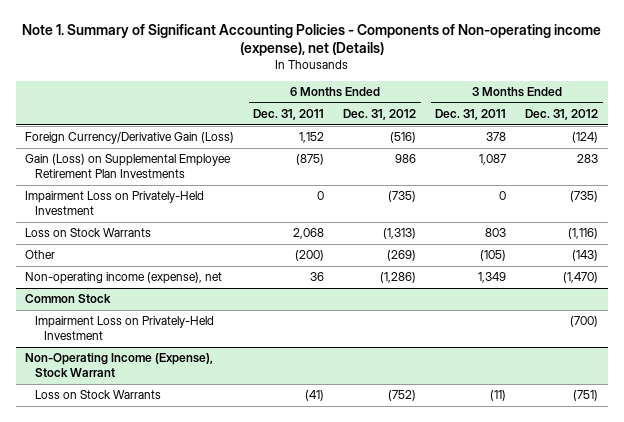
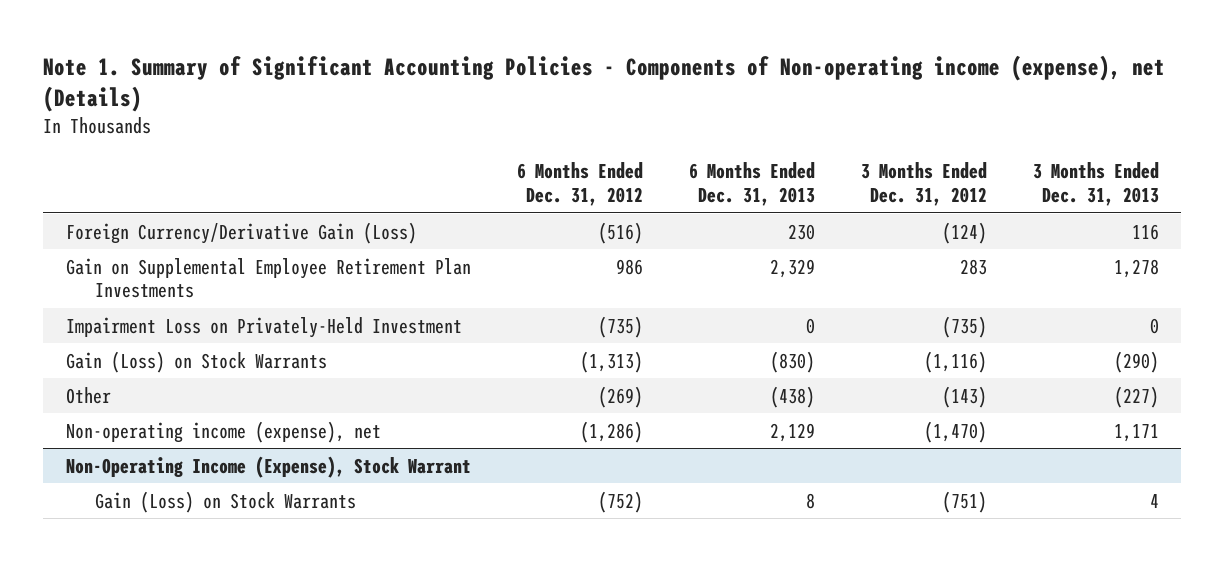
[253,109,325,121] Dec. 31, 2011 -> none
[435,109,507,121] Dec. 31, 2011 -> none
none -> [688,162,815,207] 6 Months Ended Dec. 31, 2013
none -> [1032,162,1159,207] 3 Months Ended Dec. 31, 2013
[25,154,232,179] Gain (Loss) on Supplemental Employee Retirement Plan Investments -> [66,257,472,299] Gain on Supplemental Employee Retirement Plan Investments
[25,228,152,238] Loss on Stock Warrants -> [66,350,328,373] Gain (Loss) on Stock Warrants
[25,294,112,304] Common Stock -> none
[34,316,214,341] Impairment Loss on Privately-Held Investment -> none
[34,390,161,400] Loss on Stock Warrants -> [94,490,356,513] Gain (Loss) on Stock Warrants

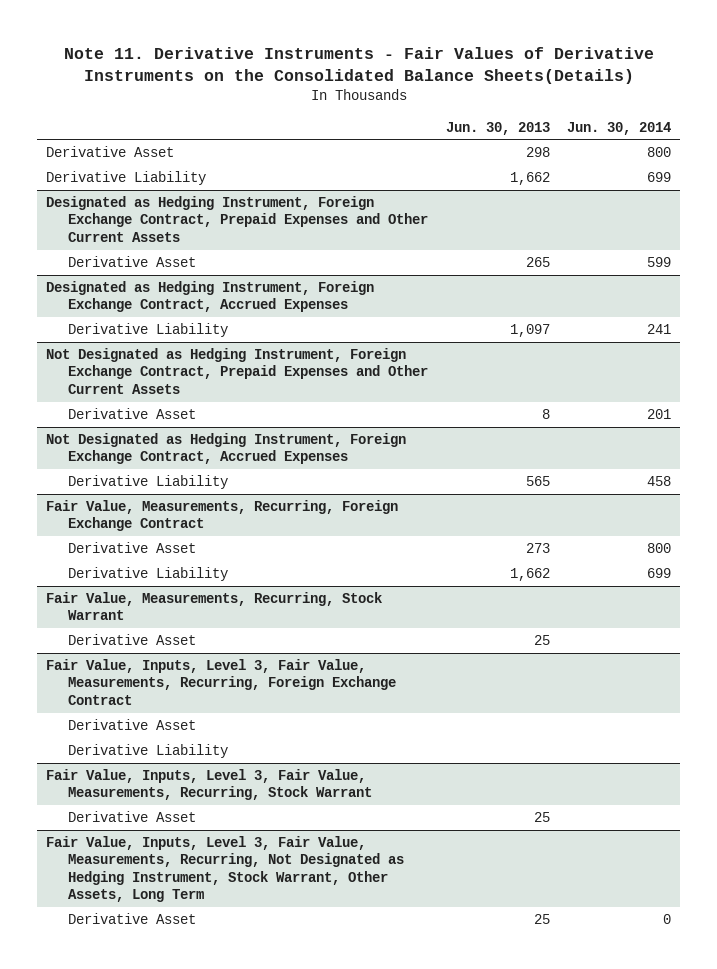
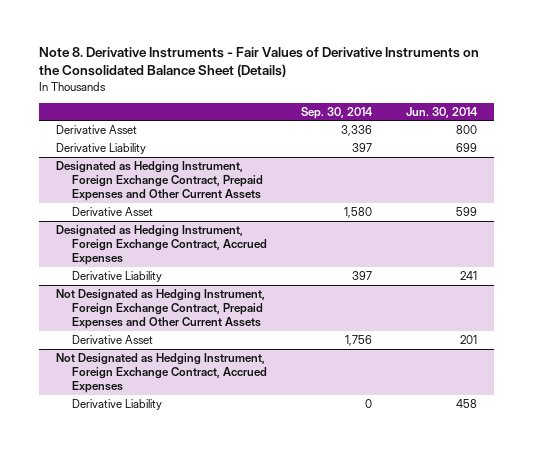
[63,46,654,84] Note 11. Derivative Instruments - Fair Values of Derivative Instruments on the Consolidated Balance Sheets(Details) -> [38,47,479,78] Note 8. Derivative Instruments - Fair Values of Derivative Instruments on the Consolidated Balance Sheet (Details)
[445,121,550,135] Jun. 30, 2013 -> none
none -> [300,106,373,119] Sep. 30, 2014
[45,500,398,532] Fair Value, Measurements, Recurring, Foreign Exchange Contract -> none
[68,542,197,554] Derivative Asset -> none
[68,567,229,582] Derivative Liability -> none
[45,592,382,621] Fair Value, Measurements, Recurring, Stock Warrant -> none
[68,634,197,646] Derivative Asset -> none
[45,659,397,705] Fair Value, Inputs, Level 3, Fair Value, Measurements, Recurring, Foreign Exchange Contract -> none
[68,719,197,731] Derivative Asset -> none
[68,744,229,759] Derivative Liability -> none
[45,769,373,801] Fair Value, Inputs, Level 3, Fair Value, Measurements, Recurring, Stock Warrant -> none
[68,811,197,823] Derivative Asset -> none
[45,836,405,902] Fair Value, Inputs, Level 3, Fair Value, Measurements, Recurring, Not Designated as Hedging Instrument, Stock Warrant, Other Assets, Long Term -> none
[68,913,197,925] Derivative Asset -> none

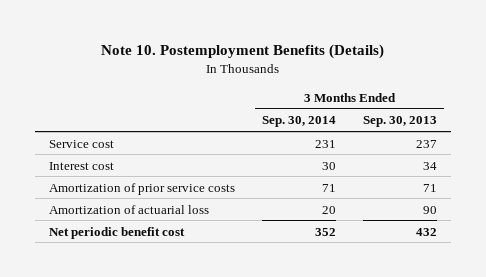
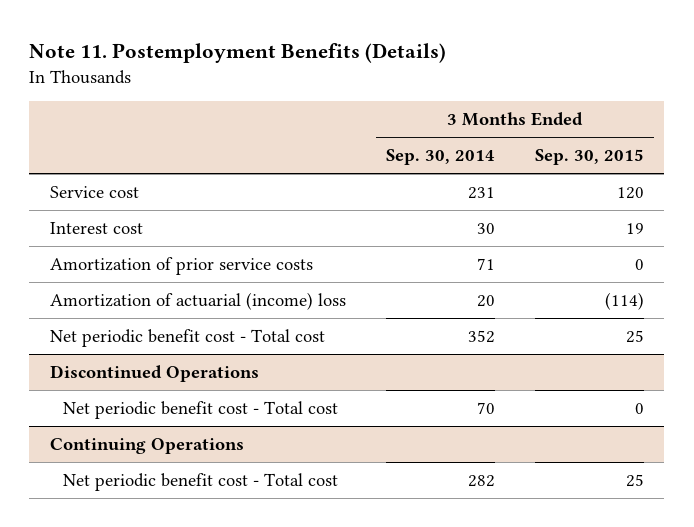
[101,44,385,60] Note 10. Postemployment Benefits (Details) -> [29,42,447,63] Note 11. Postemployment Benefits (Details)
[363,116,438,128] Sep. 30, 2013 -> none
none -> [535,149,645,166] Sep. 30, 2015
[48,204,209,214] Amortization of actuarial loss -> [49,291,346,310] Amortization of actuarial (income) loss
[48,226,185,239] Net periodic benefit cost -> [49,328,325,347] Net periodic benefit cost - Total cost
none -> [49,364,259,382] Discontinued Operations
none -> [63,400,339,419] Net periodic benefit cost - Total cost
none -> [49,437,244,454] Continuing Operations
none -> [63,472,339,491] Net periodic benefit cost - Total cost

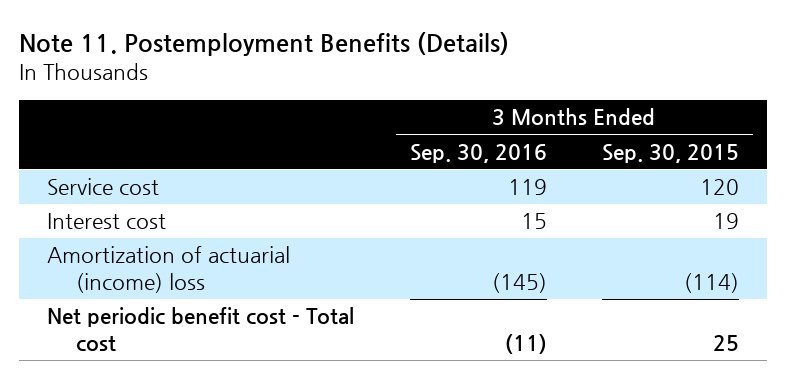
[385,149,495,166] Sep. 30, 2014 -> none
none -> [409,143,547,163] Sep. 30, 2016
[49,256,313,275] Amortization of prior service costs -> none
[49,364,259,382] Discontinued Operations -> none
[63,400,339,419] Net periodic benefit cost - Total cost -> none
[49,437,244,454] Continuing Operations -> none
[63,472,339,491] Net periodic benefit cost - Total cost -> none

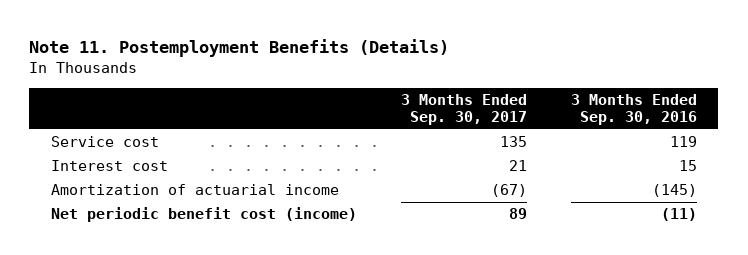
[602,143,740,163] Sep. 30, 2015 -> none
none -> [400,93,527,126] 3 Months Ended Sep. 30, 2017
[47,246,291,294] Amortization of actuarial (income) loss -> [51,184,340,196] Amortization of actuarial income
[47,307,355,353] Net periodic benefit cost - Total cost -> [51,207,358,223] Net periodic benefit cost (income)

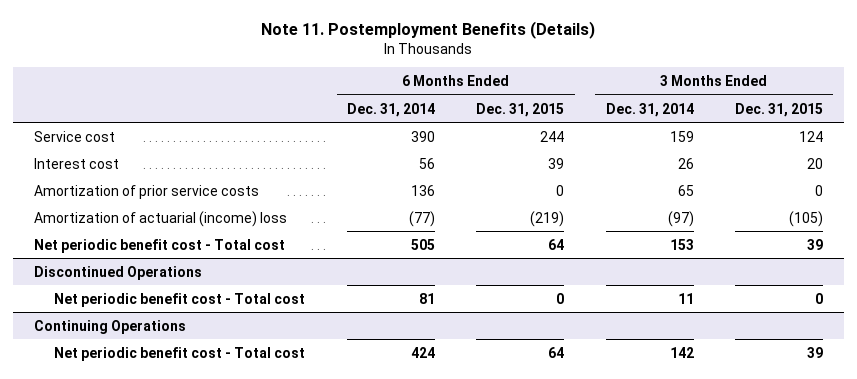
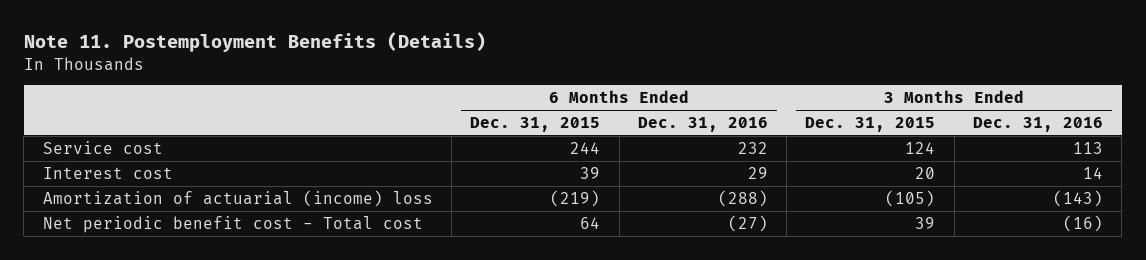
[346,102,435,117] Dec. 31, 2014 -> none
[605,102,694,117] Dec. 31, 2014 -> none
none -> [637,117,768,133] Dec. 31, 2016
none -> [972,117,1103,133] Dec. 31, 2016
[33,184,259,199] Amortization of prior service costs -> none
[33,265,202,280] Discontinued Operations -> none
[54,292,306,307] Net periodic benefit cost - Total cost -> none
[33,319,186,334] Continuing Operations -> none
[54,346,306,361] Net periodic benefit cost - Total cost -> none

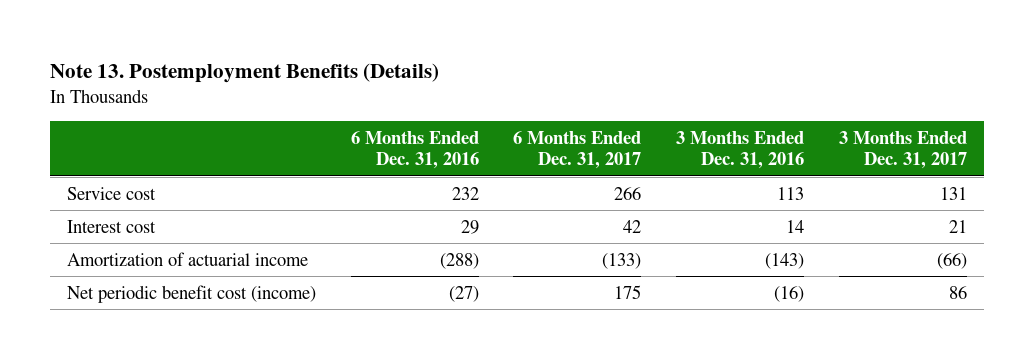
[23,32,486,53] Note 11. Postemployment Benefits (Details) -> [49,63,439,84] Note 13. Postemployment Benefits (Details)
[470,117,601,133] Dec. 31, 2015 -> none
[805,117,936,133] Dec. 31, 2015 -> none
none -> [513,130,642,170] 6 Months Ended Dec. 31, 2017
none -> [838,130,967,170] 3 Months Ended Dec. 31, 2017
[42,189,433,207] Amortization of actuarial (income) loss -> [66,251,308,266] Amortization of actuarial income
[42,215,423,233] Net periodic benefit cost - Total cost -> [66,284,316,303] Net periodic benefit cost (income)

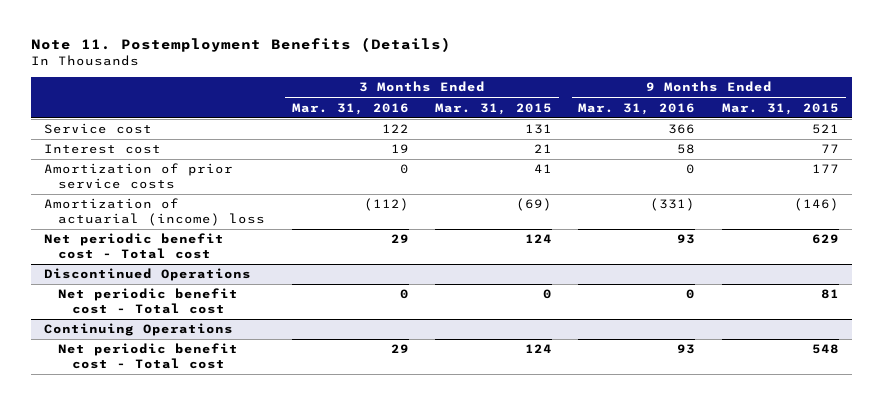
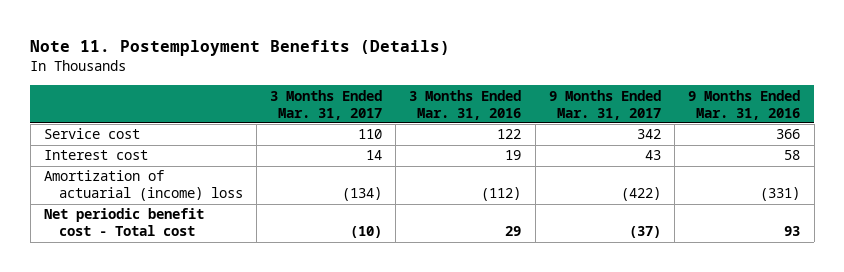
[435,102,553,115] Mar. 31, 2015 -> none
[721,102,839,115] Mar. 31, 2015 -> none
none -> [269,89,382,120] 3 Months Ended Mar. 31, 2017
none -> [548,89,661,120] 9 Months Ended Mar. 31, 2017
[44,163,234,190] Amortization of prior service costs -> none
[44,268,252,282] Discontinued Operations -> none
[58,288,239,315] Net periodic benefit cost - Total cost -> none
[44,323,234,337] Continuing Operations -> none
[58,343,239,370] Net periodic benefit cost - Total cost -> none

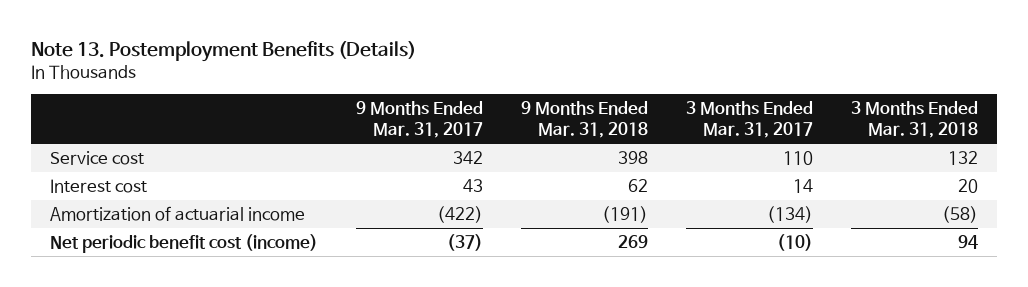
[30,40,451,57] Note 11. Postemployment Benefits (Details) -> [30,41,416,63] Note 13. Postemployment Benefits (Details)
[409,89,522,120] 3 Months Ended Mar. 31, 2016 -> none
[688,89,801,120] 9 Months Ended Mar. 31, 2016 -> none
none -> [520,101,648,139] 9 Months Ended Mar. 31, 2018
none -> [850,101,978,139] 3 Months Ended Mar. 31, 2018
[43,170,243,202] Amortization of actuarial (income) loss -> [49,205,305,221] Amortization of actuarial income
[43,208,204,237] Net periodic benefit cost - Total cost -> [49,233,318,253] Net periodic benefit cost (income)

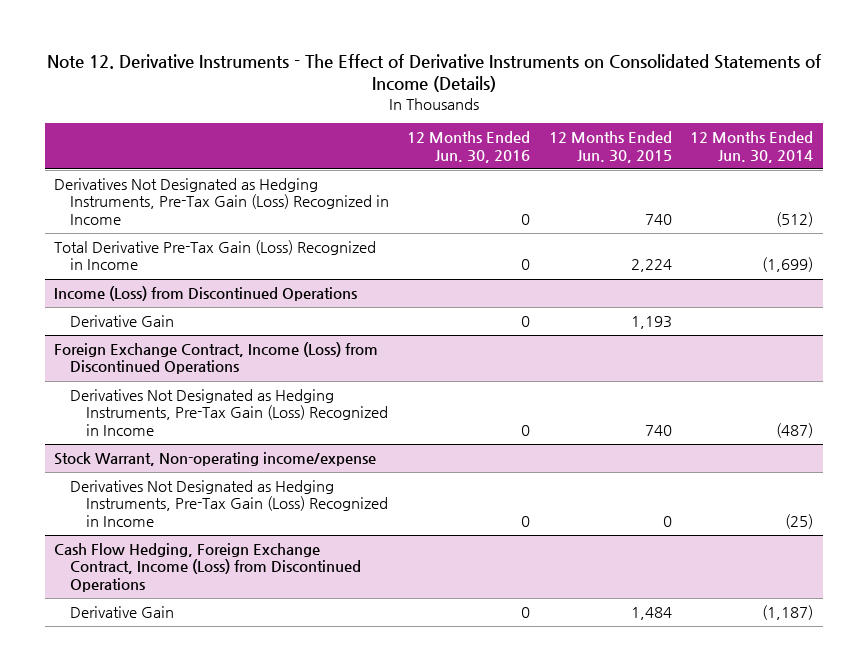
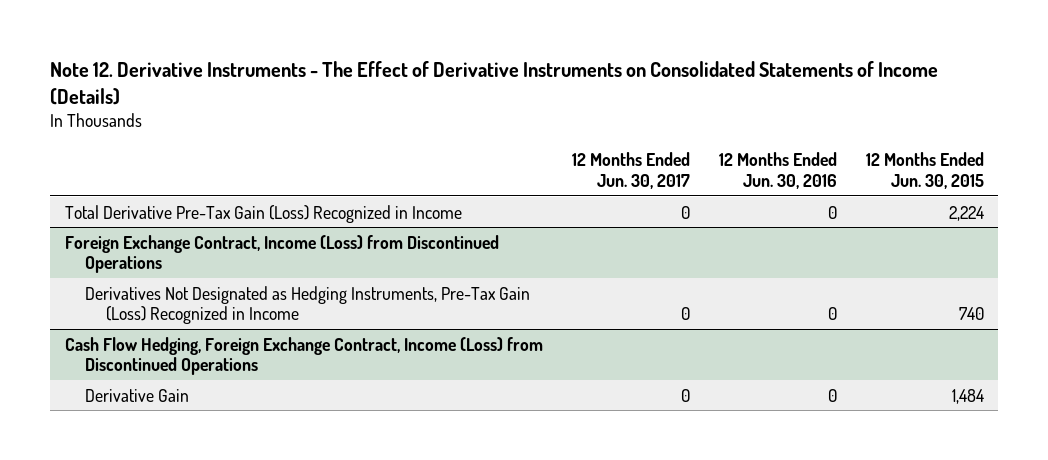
[690,131,814,163] 12 Months Ended Jun. 30, 2014 -> none
none -> [571,152,690,189] 12 Months Ended Jun. 30, 2017
[53,178,390,225] Derivatives Not Designated as Hedging Instruments, Pre-Tax Gain (Loss) Recognized in Income -> none
[53,286,357,302] Income (Loss) from Discontinued Operations -> none
[70,315,175,328] Derivative Gain -> none
[53,452,376,467] Stock Warrant, Non-operating income/expense -> none
[70,480,389,527] Derivatives Not Designated as Hedging Instruments, Pre-Tax Gain (Loss) Recognized in Income -> none

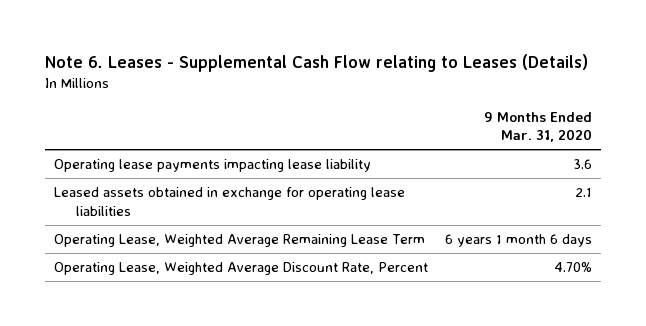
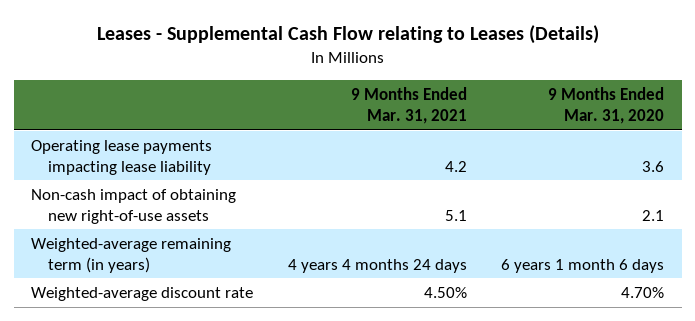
[45,54,589,73] Note 6. Leases - Supplemental Cash Flow relating to Leases (Details) -> [96,25,599,45] Leases - Supplemental Cash Flow relating to Leases (Details)
none -> [350,87,467,124] 9 Months Ended Mar. 31, 2021
[54,186,406,216] Leased assets obtained in exchange for operating lease liabilities -> [31,188,237,224] Non-cash impact of obtaining new right-of-use assets
[54,233,426,247] Operating Lease, Weighted Average Remaining Lease Term -> [31,237,232,273] Weighted-average remaining term (in years)
[54,261,429,275] Operating Lease, Weighted Average Discount Rate, Percent -> [31,286,254,301] Weighted-average discount rate

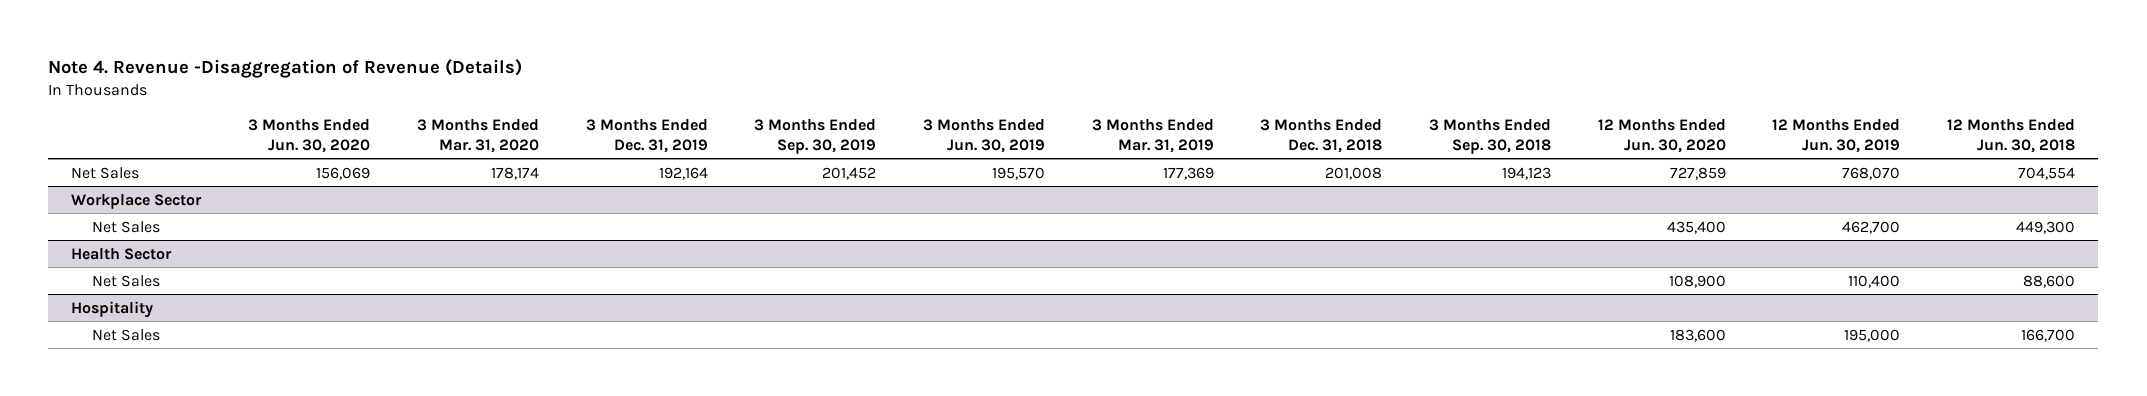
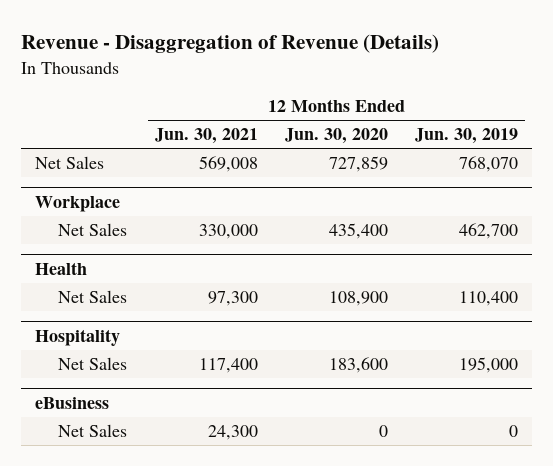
[48,59,523,79] Note 4. Revenue -Disaggregation of Revenue (Details) -> [20,34,439,54] Revenue - Disaggregation of Revenue (Details)
[248,118,371,153] 3 Months Ended Jun. 30, 2020 -> none
[416,118,539,153] 3 Months Ended Mar. 31, 2020 -> none
[585,118,708,153] 3 Months Ended Dec. 31, 2019 -> none
[754,118,877,154] 3 Months Ended Sep. 30, 2019 -> none
[922,118,1045,153] 3 Months Ended Jun. 30, 2019 -> none
[1091,118,1214,153] 3 Months Ended Mar. 31, 2019 -> none
[1260,118,1383,153] 3 Months Ended Dec. 31, 2018 -> none
[1428,118,1551,154] 3 Months Ended Sep. 30, 2018 -> none
[1947,118,2076,153] 12 Months Ended Jun. 30, 2018 -> none
none -> [154,128,258,145] Jun. 30, 2021
[71,193,203,209] Workplace Sector -> [34,195,120,212] Workplace
[71,247,173,260] Health Sector -> [34,261,87,275] Health
none -> [34,396,109,409] eBusiness
none -> [58,424,128,438] Net Sales

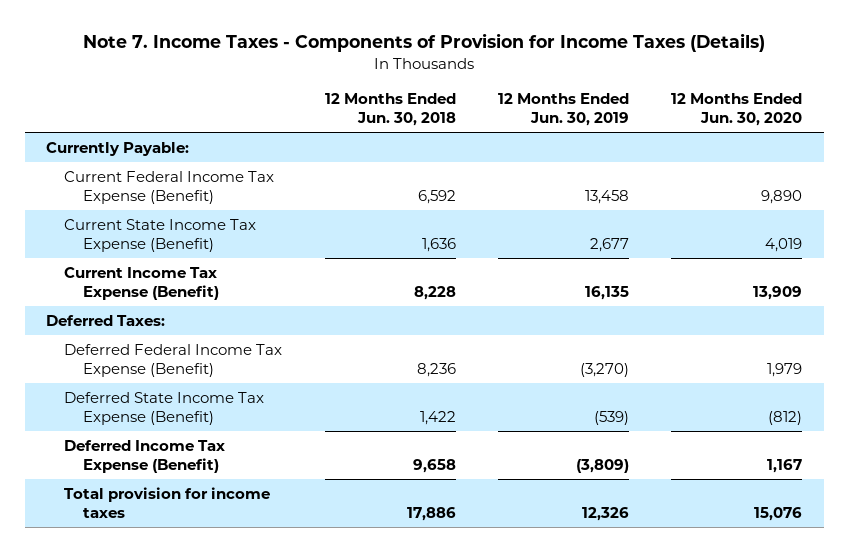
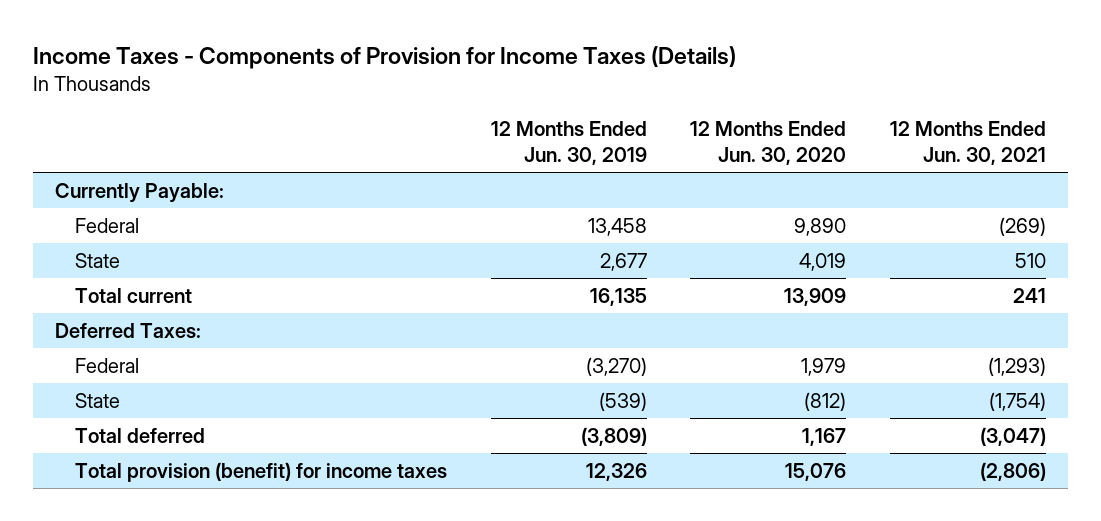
[83,33,766,53] Note 7. Income Taxes - Components of Provision for Income Taxes (Details) -> [32,46,736,70] Income Taxes - Components of Provision for Income Taxes (Details)
[324,92,456,126] 12 Months Ended Jun. 30, 2018 -> none
none -> [890,121,1047,166] 12 Months Ended Jun. 30, 2021
[64,170,275,204] Current Federal Income Tax Expense (Benefit) -> [74,217,139,233] Federal
[64,218,257,252] Current State Income Tax Expense (Benefit) -> [74,252,120,268] State
[64,266,219,300] Current Income Tax Expense (Benefit) -> [74,287,192,303] Total current
[64,343,283,377] Deferred Federal Income Tax Expense (Benefit) -> [74,357,139,373] Federal
[64,391,265,425] Deferred State Income Tax Expense (Benefit) -> [74,392,120,408] State
[64,439,226,473] Deferred Income Tax Expense (Benefit) -> [74,427,205,443] Total deferred
[64,486,271,518] Total provision for income taxes -> [74,461,447,482] Total provision (benefit) for income taxes

